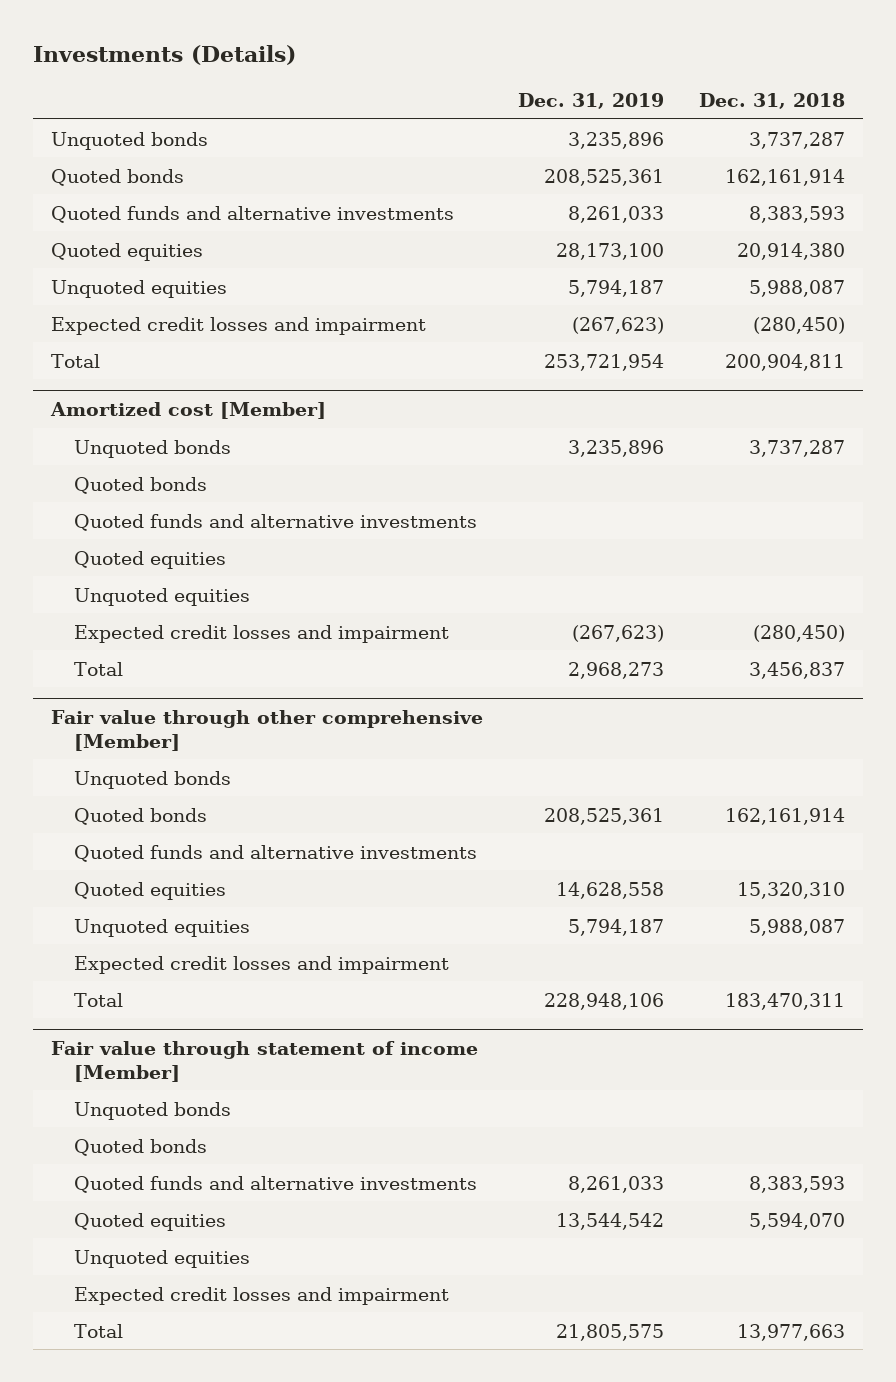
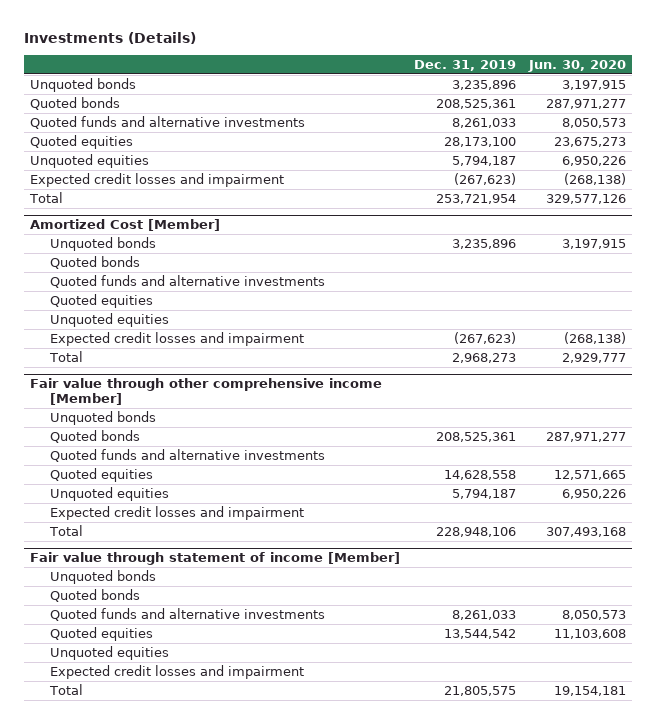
[699,92,846,109] Dec. 31, 2018 -> none
none -> [527,59,626,72] Jun. 30, 2020
[49,402,326,420] Amortized cost [Member] -> [30,219,221,232] Amortized Cost [Member]
[50,710,483,751] Fair value through other comprehensive [Member] -> [30,378,383,406] Fair value through other comprehensive income [Member]

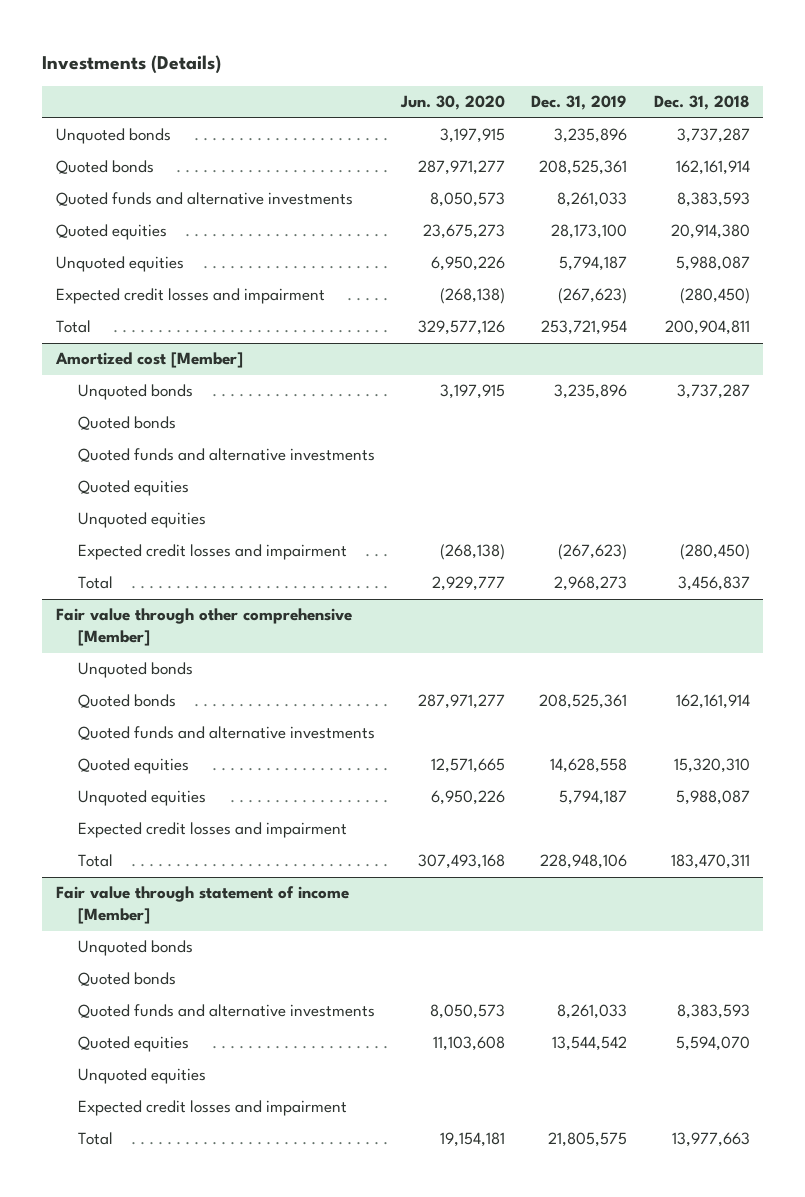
none -> [653,95,750,111] Dec. 31, 2018
[30,219,221,232] Amortized Cost [Member] -> [54,352,243,369] Amortized cost [Member]
[30,378,383,406] Fair value through other comprehensive income [Member] -> [55,608,352,647] Fair value through other comprehensive [Member]

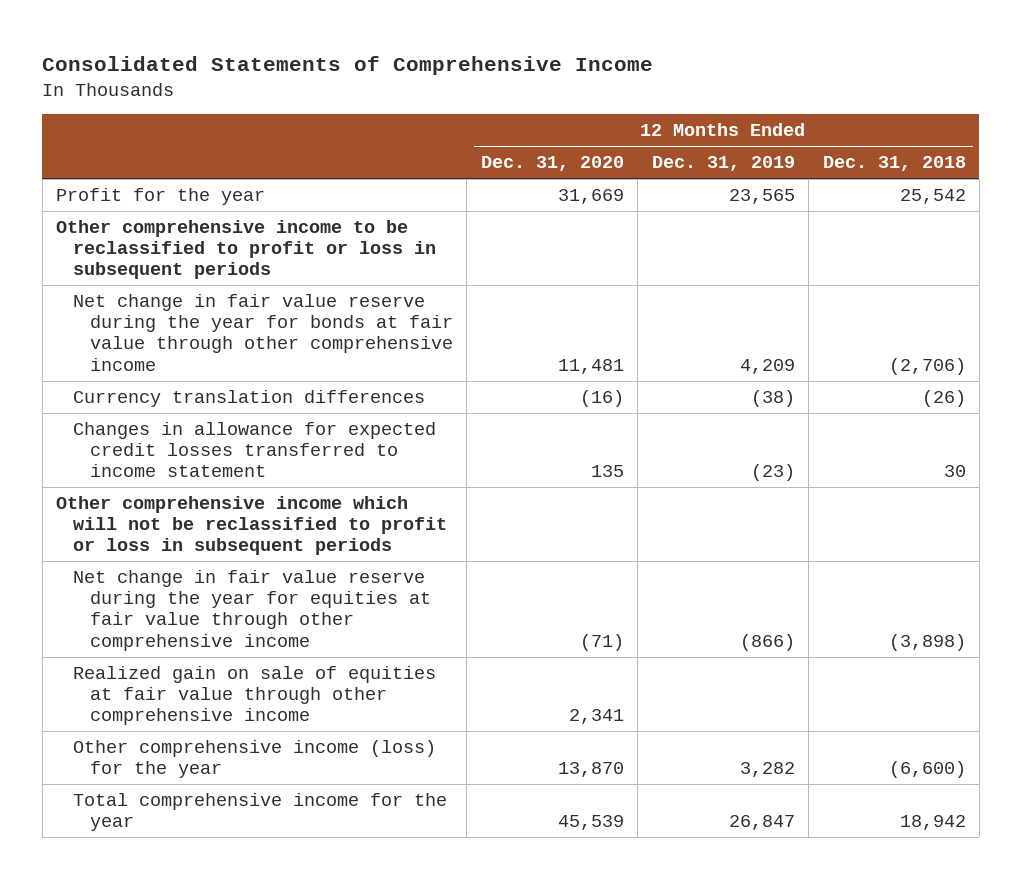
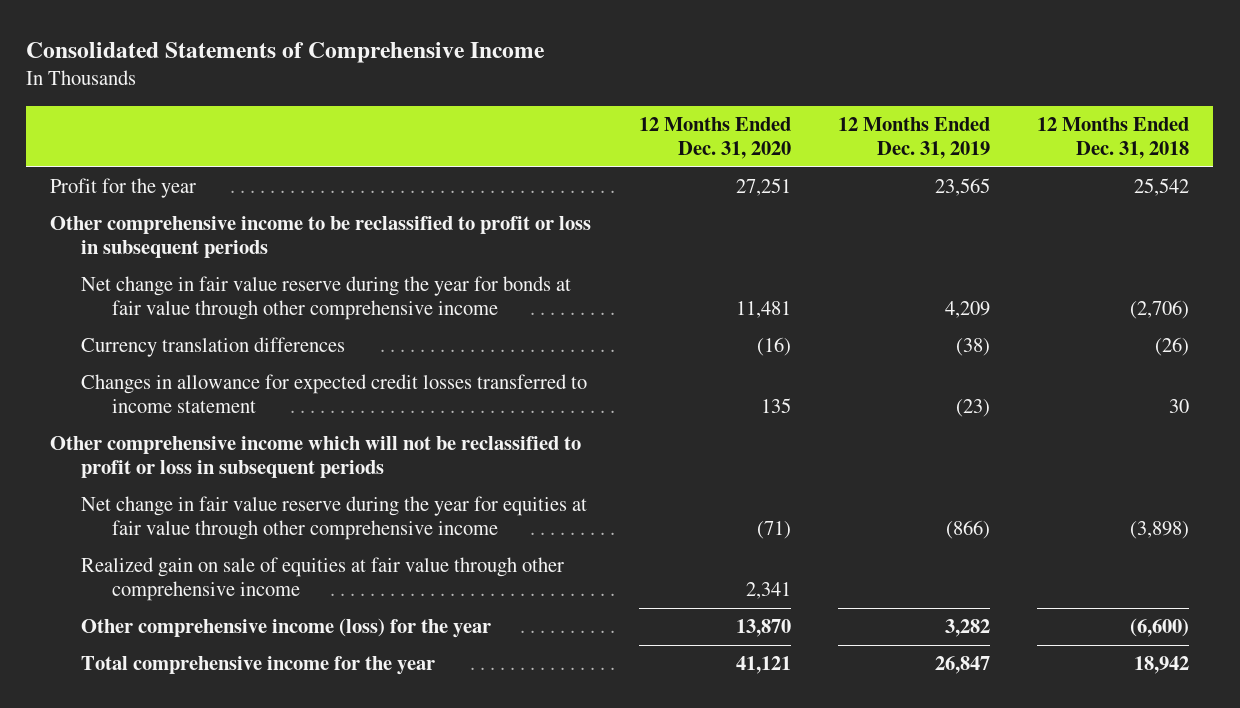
[557,189,624,205] 31,669 -> [735,178,791,197] 27,251
[557,815,624,831] 45,539 -> [735,656,791,675] 41,121

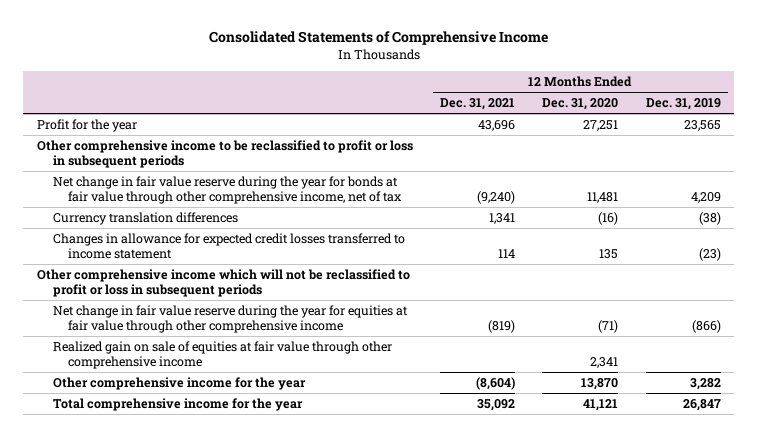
[1037,116,1190,159] 12 Months Ended Dec. 31, 2018 -> none
none -> [440,98,516,111] Dec. 31, 2021
[81,276,572,321] Net change in fair value reserve during the year for bonds at fair value through other comprehensive income -> [52,175,403,204] Net change in fair value reserve during the year for bonds at fair value through other comprehensive income, net of tax
[81,618,492,639] Other comprehensive income (loss) for the year -> [52,376,306,390] Other comprehensive income for the year

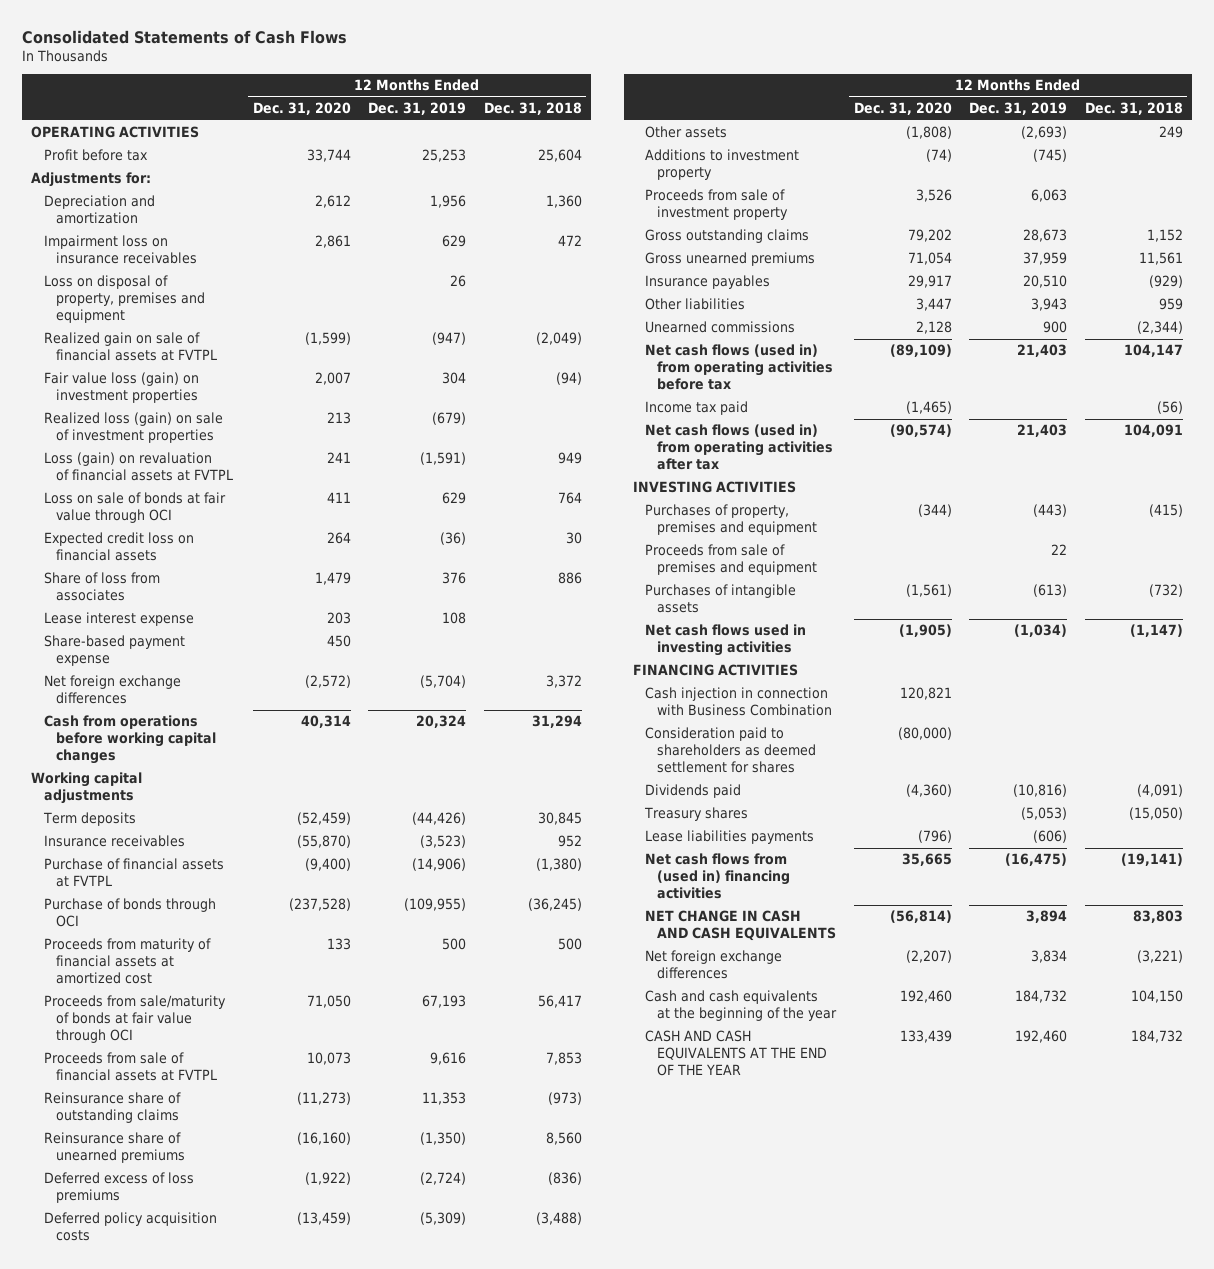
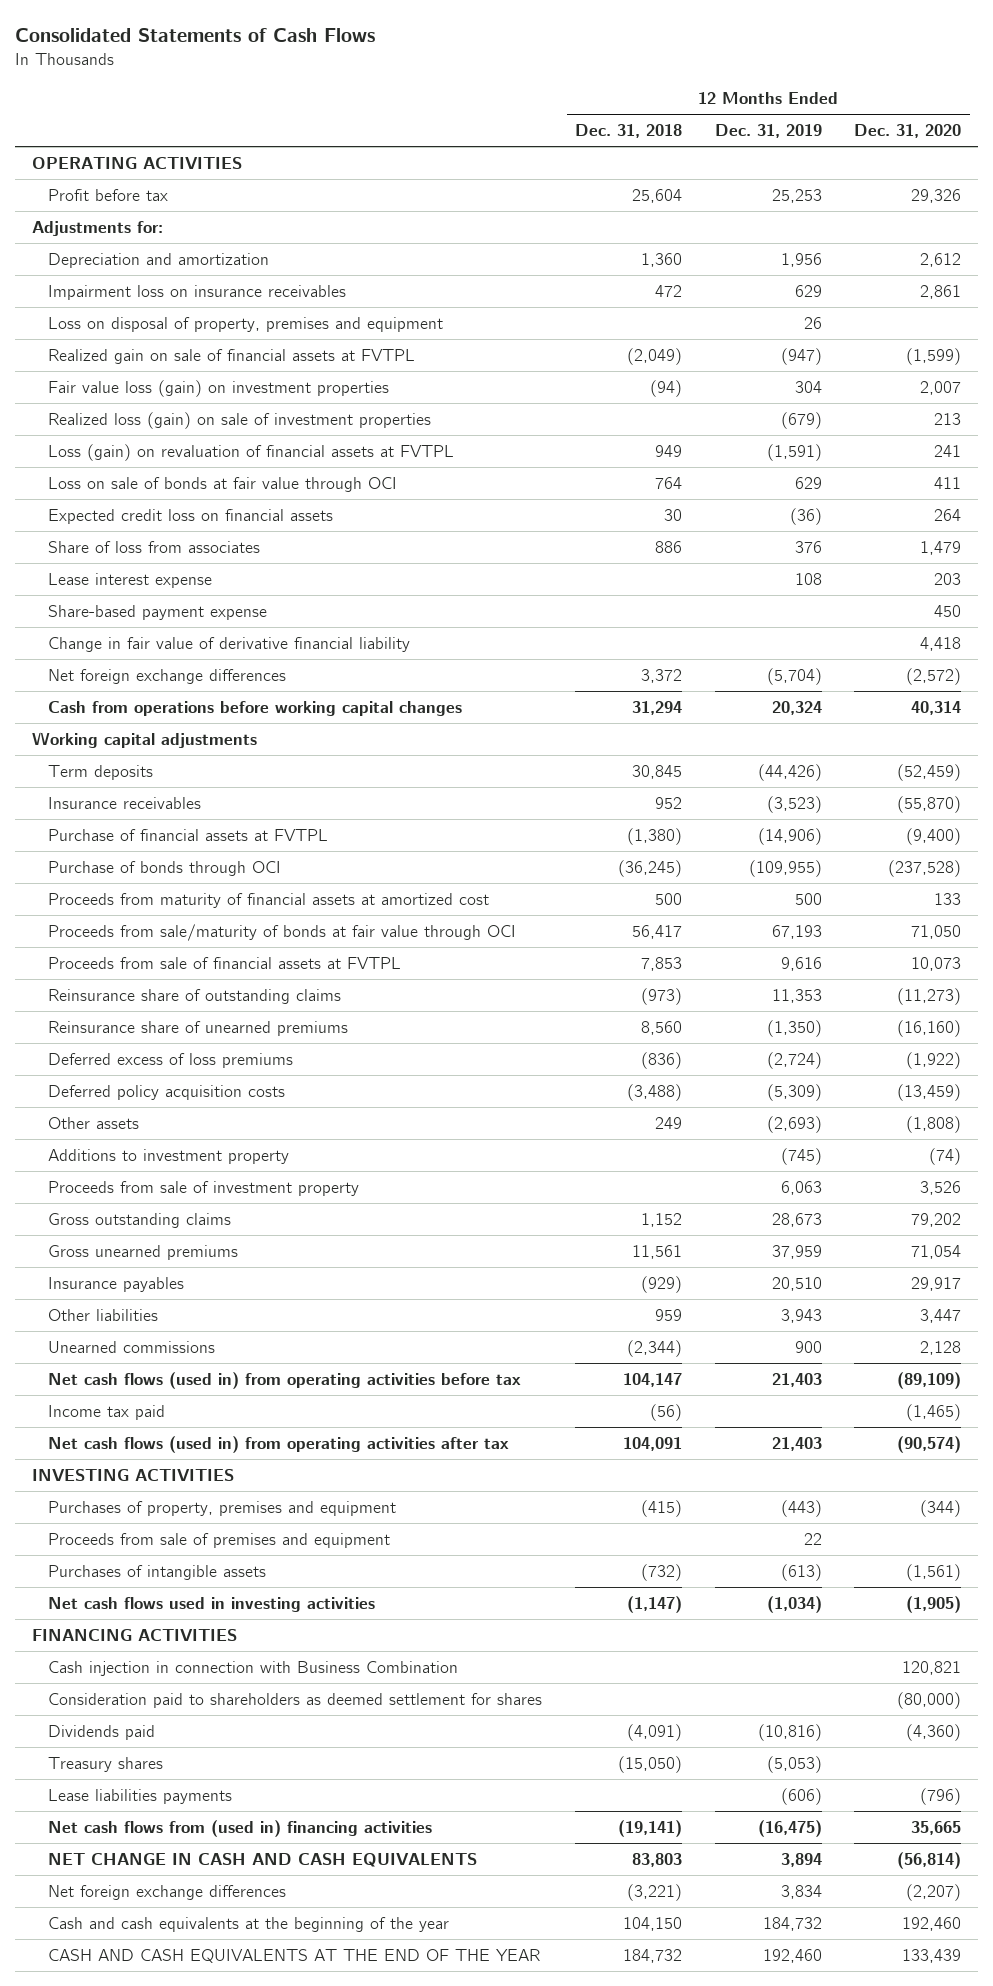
[306,149,351,163] 33,744 -> [911,189,962,204] 29,326
none -> [48,637,411,653] Change in fair value of derivative financial liability

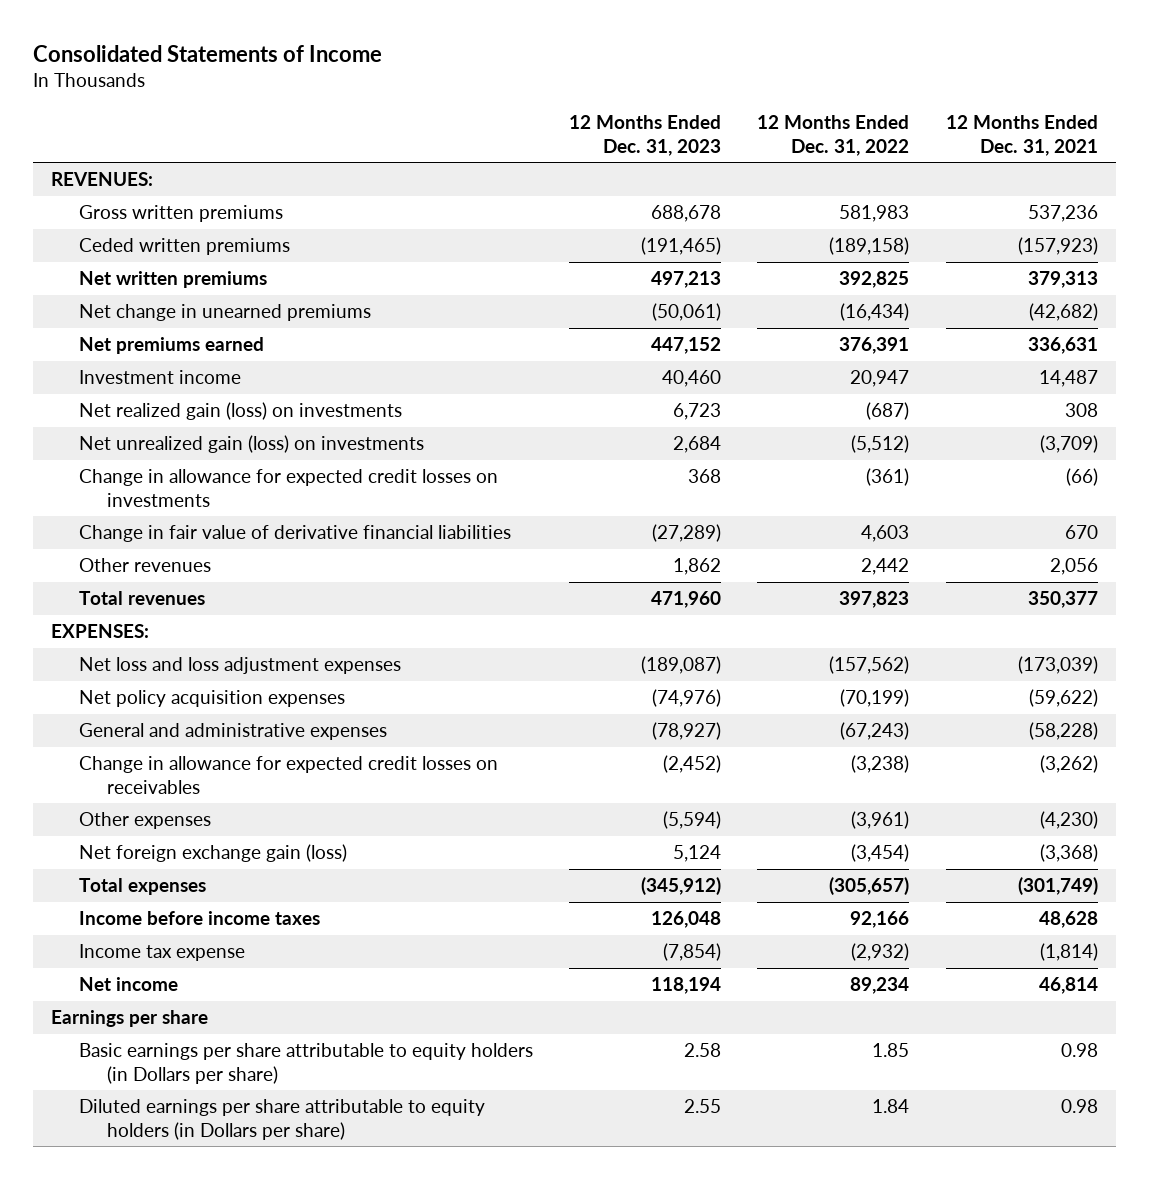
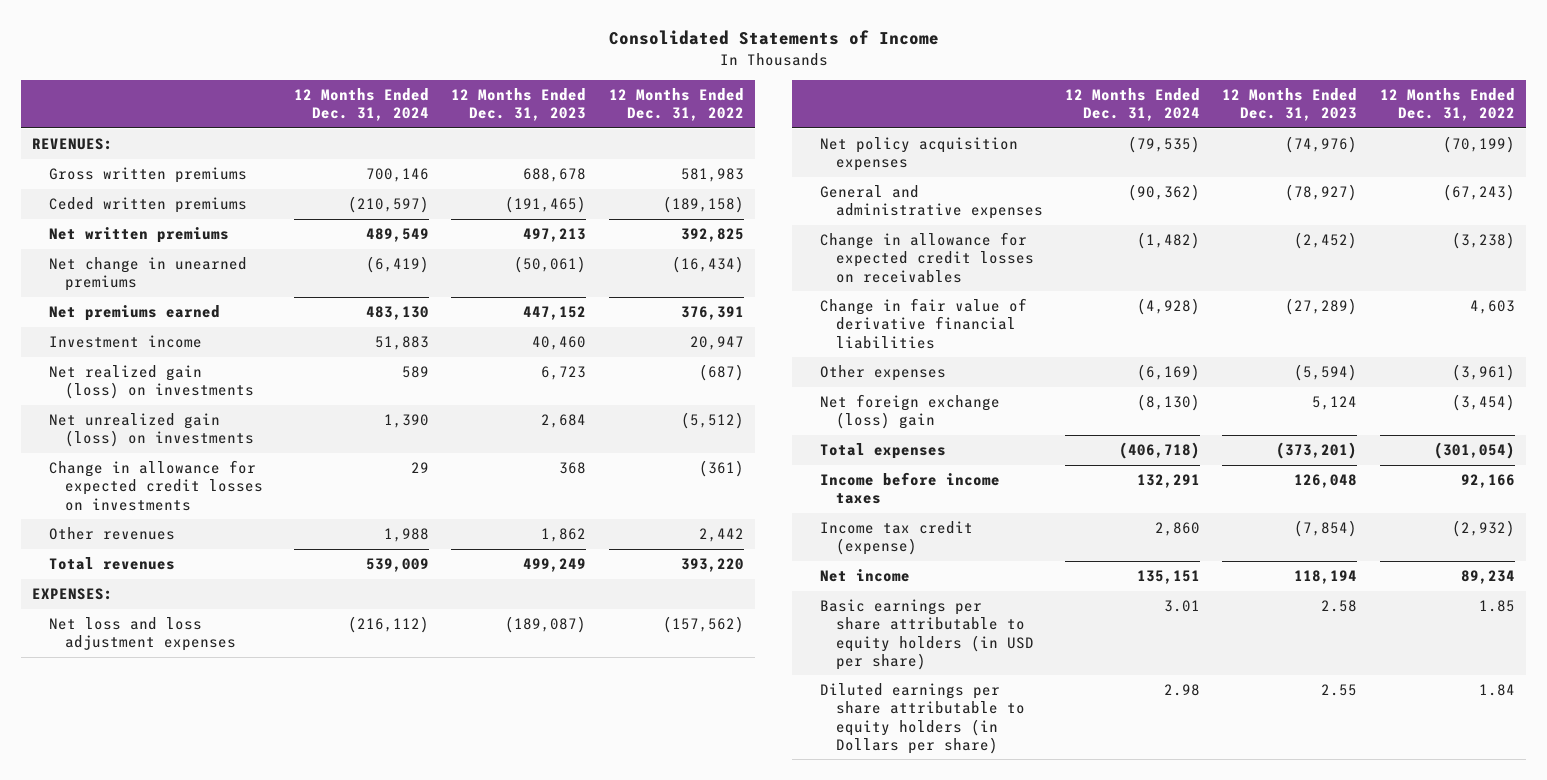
[945,114,1098,156] 12 Months Ended Dec. 31, 2021 -> none
none -> [294,87,430,122] 12 Months Ended Dec. 31, 2024
[651,591,722,609] 471,960 -> [523,558,587,573] 499,249
[839,591,910,609] 397,823 -> [680,558,744,573] 393,220
[78,525,511,543] Change in fair value of derivative financial liabilities -> [819,298,1027,349] Change in fair value of derivative financial liabilities
[78,844,347,863] Net foreign exchange gain (loss) -> [819,394,1000,430] Net foreign exchange (loss) gain
[641,877,722,896] (345,912) -> [1276,442,1358,460] (373,201)
[829,877,910,896] (305,657) -> [1433,442,1515,460] (301,054)
[78,944,245,962] Income tax expense -> [819,521,973,556] Income tax credit (expense)
[51,1010,209,1028] Earnings per share -> none
[78,1043,533,1084] Basic earnings per share attributable to equity holders (in Dollars per share) -> [819,599,1034,670] Basic earnings per share attributable to equity holders (in USD per share)

